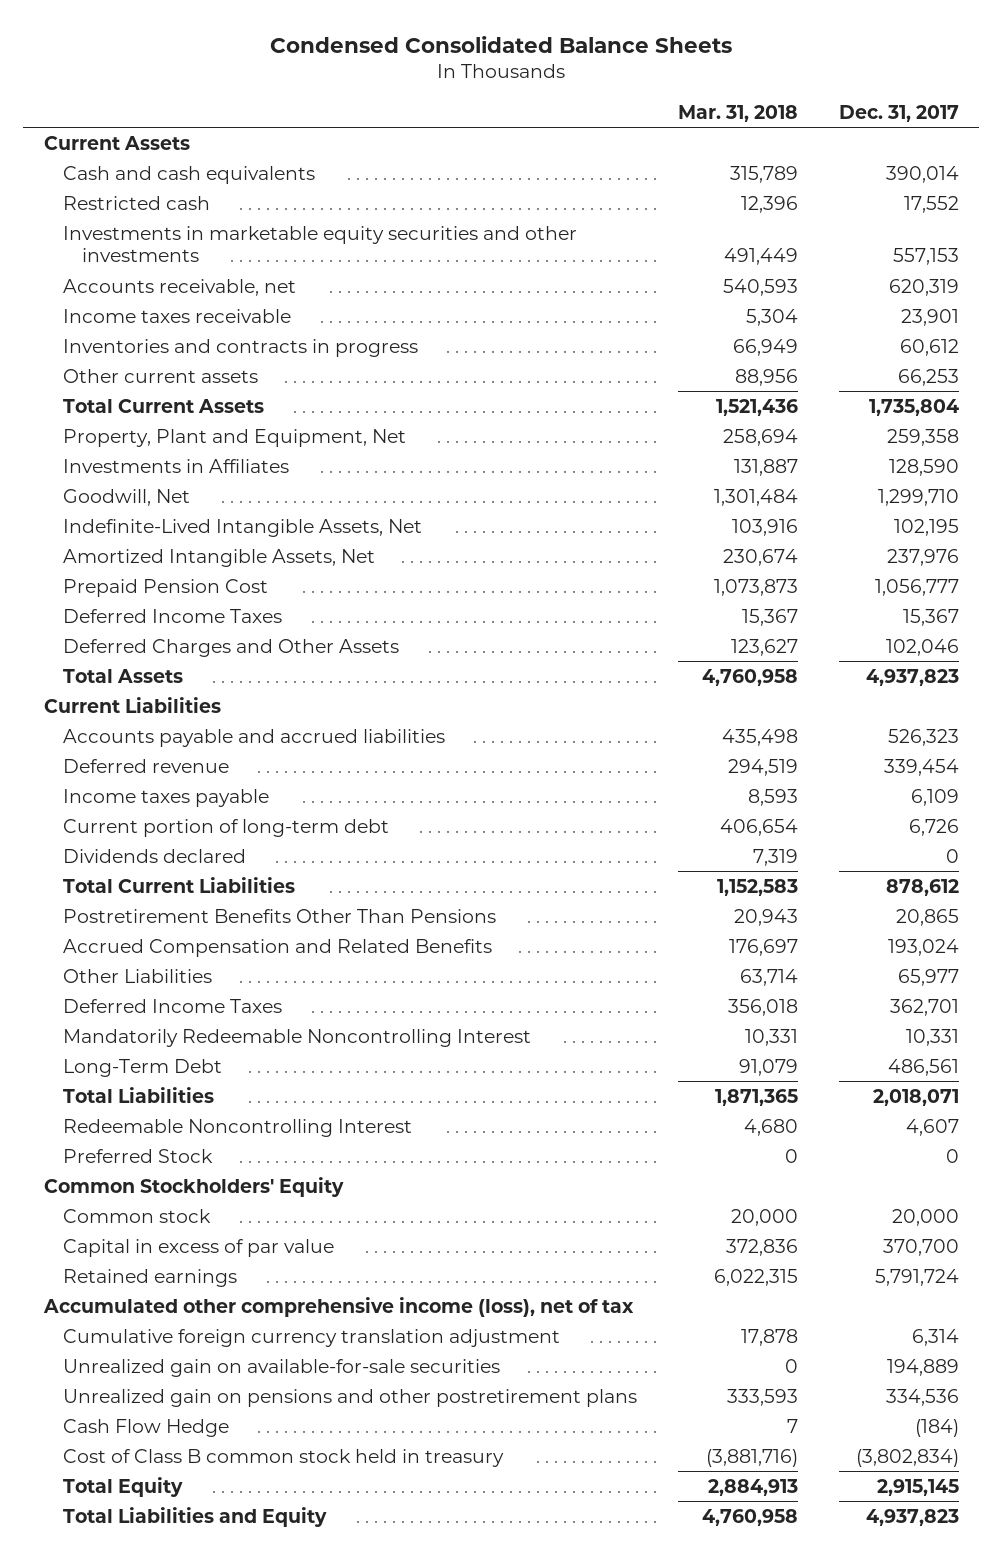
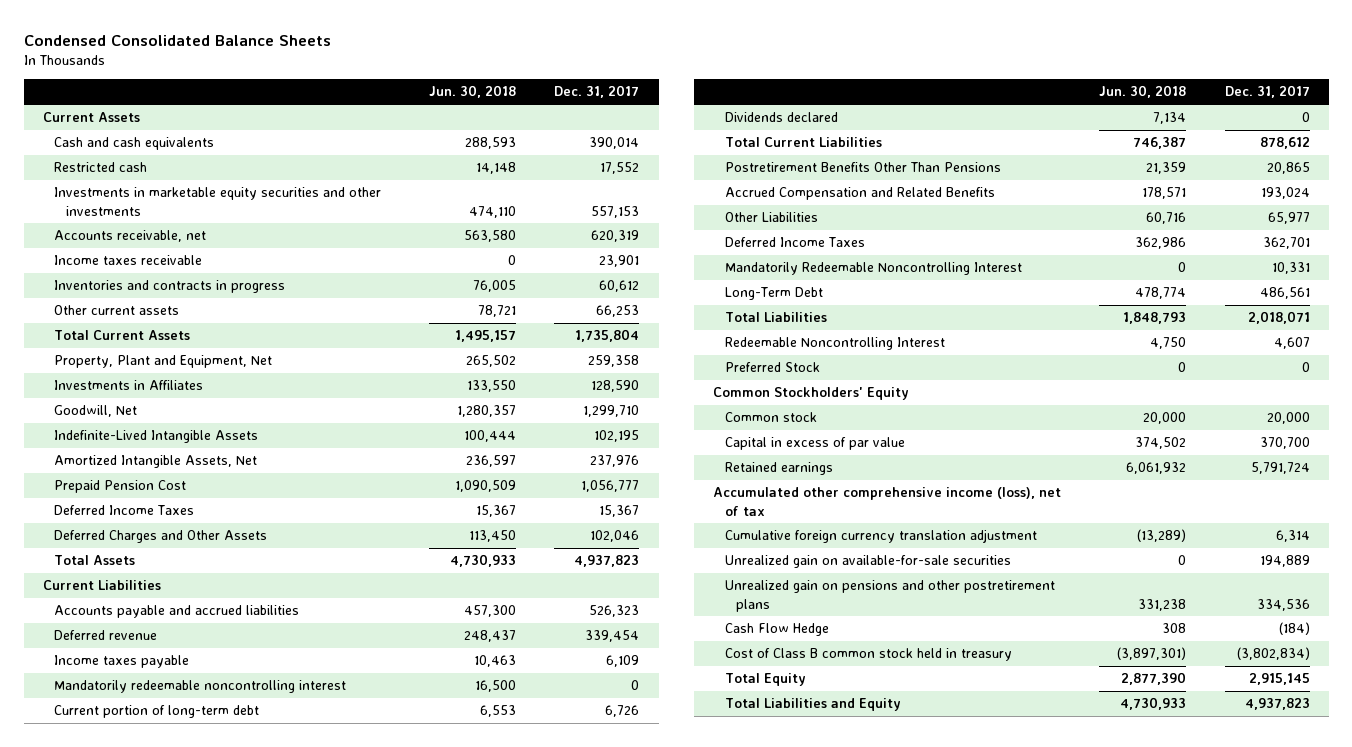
[677,104,798,122] Mar. 31, 2018 -> none
none -> [429,85,517,99] Jun. 30, 2018
[62,518,422,537] Indefinite-Lived Intangible Assets, Net -> [54,430,259,444] Indefinite-Lived Intangible Assets
none -> [54,680,347,694] Mandatorily redeemable noncontrolling interest

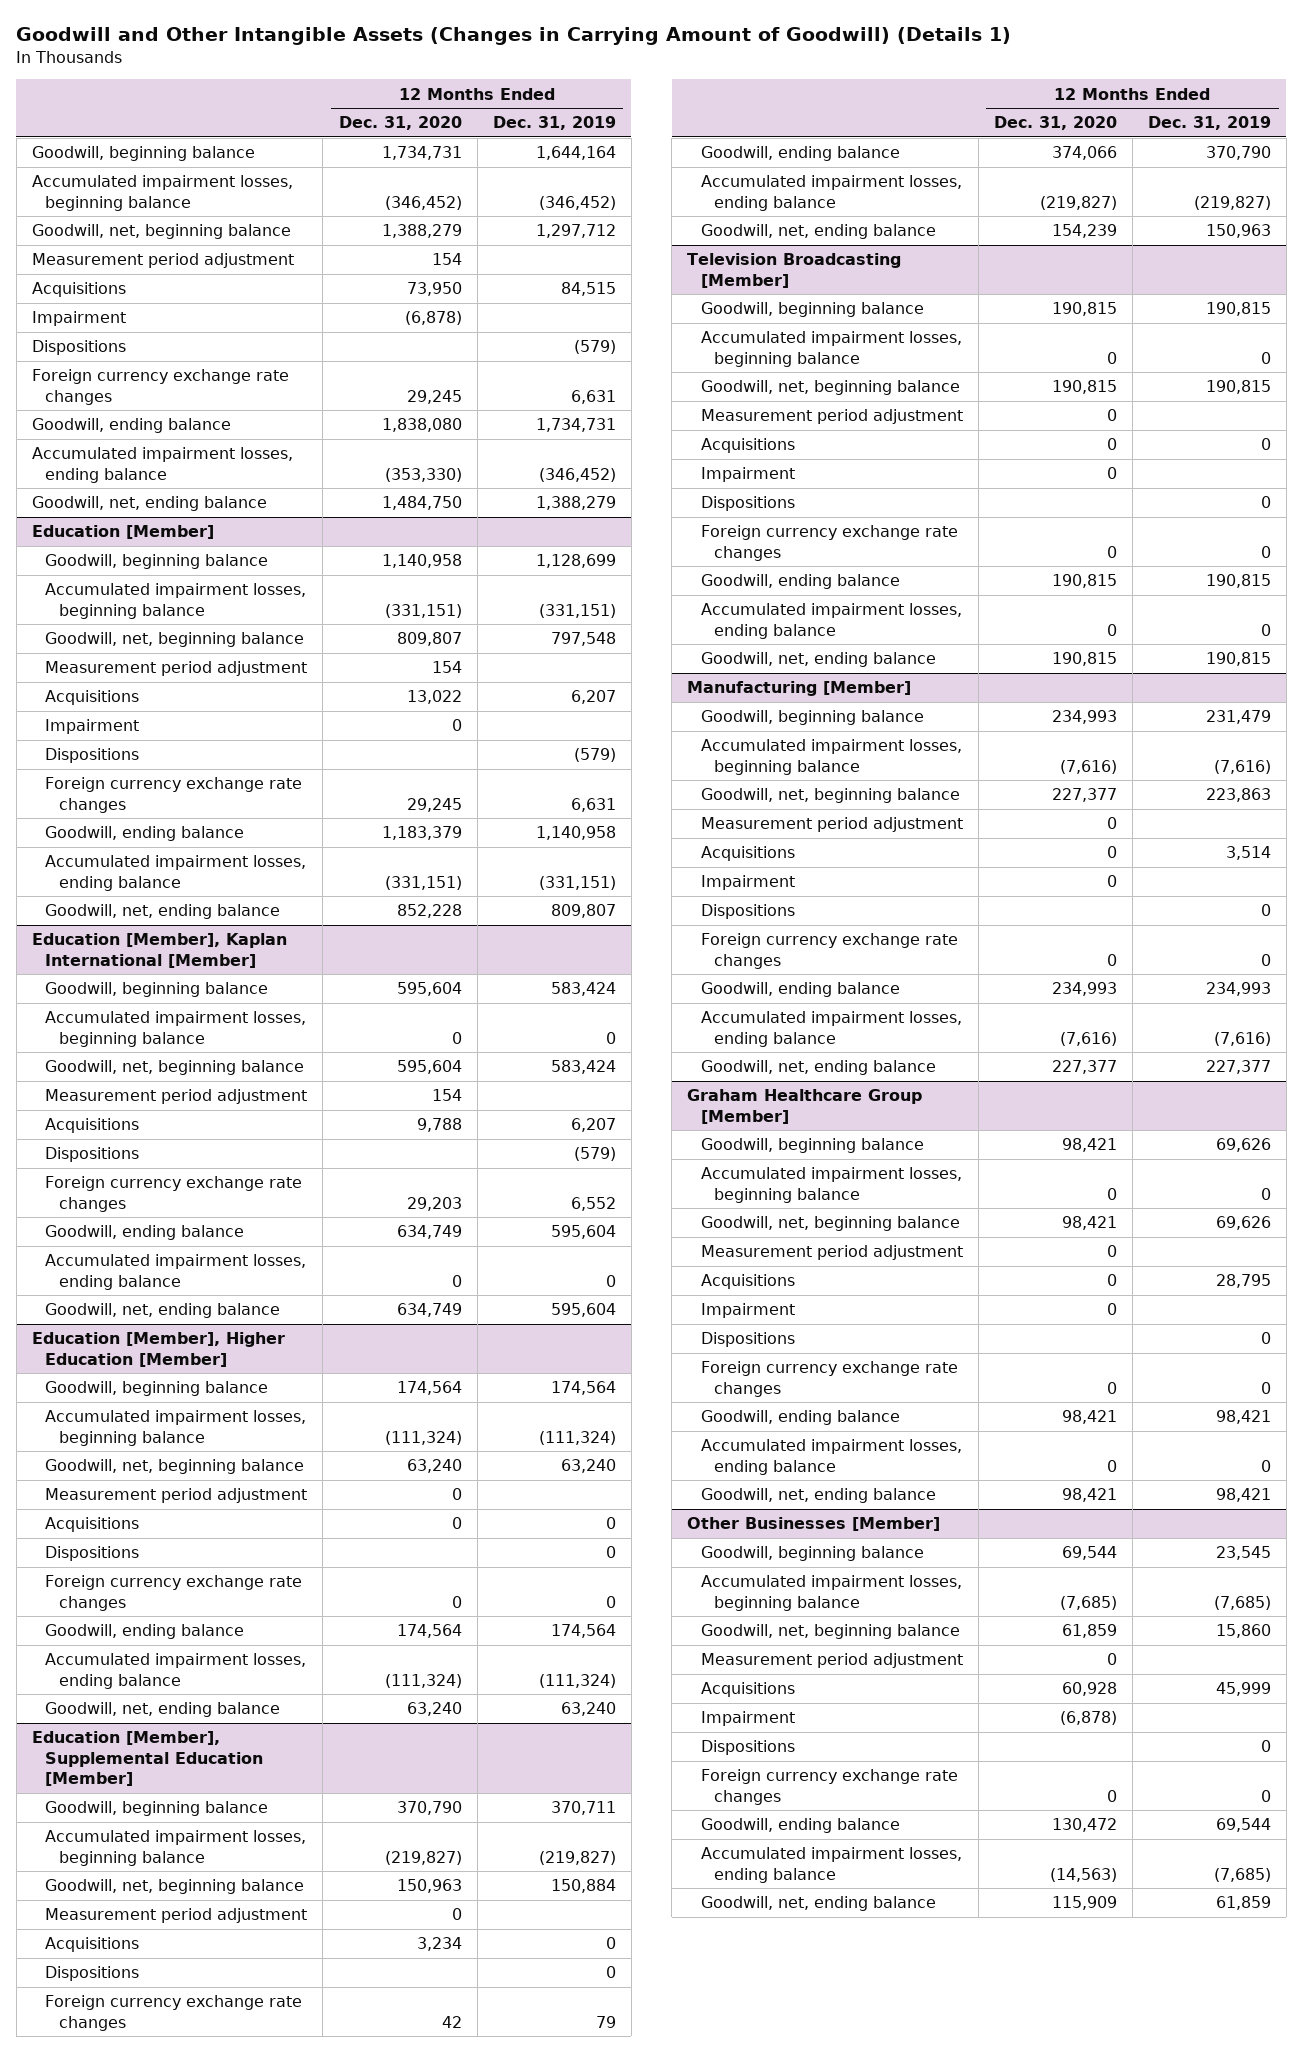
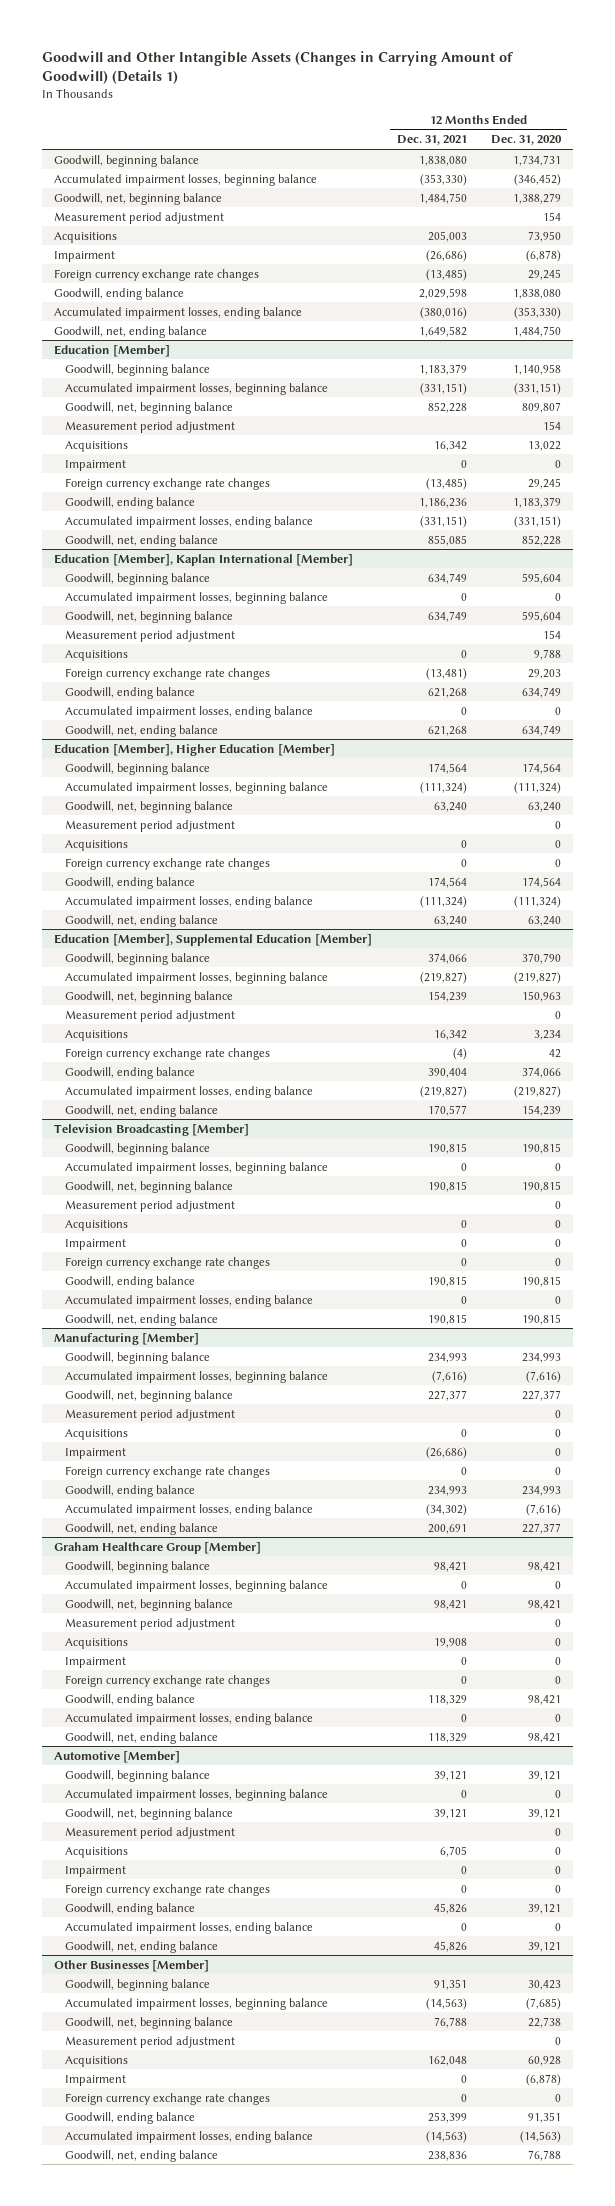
[492,116,616,131] Dec. 31, 2019 -> none
none -> [396,135,467,146] Dec. 31, 2021
[31,340,126,356] Dispositions -> none
[45,748,140,764] Dispositions -> none
[45,1147,140,1163] Dispositions -> none
[45,1546,140,1562] Dispositions -> none
[45,1966,140,1982] Dispositions -> none
[700,496,795,512] Dispositions -> none
[700,904,795,920] Dispositions -> none
[700,1332,795,1348] Dispositions -> none
none -> [54,1750,181,1763] Automotive [Member]
none -> [65,1769,211,1782] Goodwill, beginning balance
none -> [65,1788,329,1801] Accumulated impairment losses, beginning balance
none -> [65,1807,234,1820] Goodwill, net, beginning balance
none -> [65,1826,236,1839] Measurement period adjustment
none -> [65,1846,129,1858] Acquisitions
none -> [65,1865,127,1877] Impairment
none -> [65,1883,271,1896] Foreign currency exchange rate changes
none -> [65,1902,196,1915] Goodwill, ending balance
none -> [65,1921,314,1934] Accumulated impairment losses, ending balance
none -> [65,1940,219,1953] Goodwill, net, ending balance
[1061,1546,1117,1561] 69,544 -> [527,1979,561,1990] 30,423
[1061,1624,1117,1639] 61,859 -> [527,2016,561,2028] 22,738
[700,1740,795,1756] Dispositions -> none
[1051,1818,1117,1833] 130,472 -> [527,2111,561,2123] 91,351
[1051,1896,1117,1911] 115,909 -> [527,2149,561,2161] 76,788

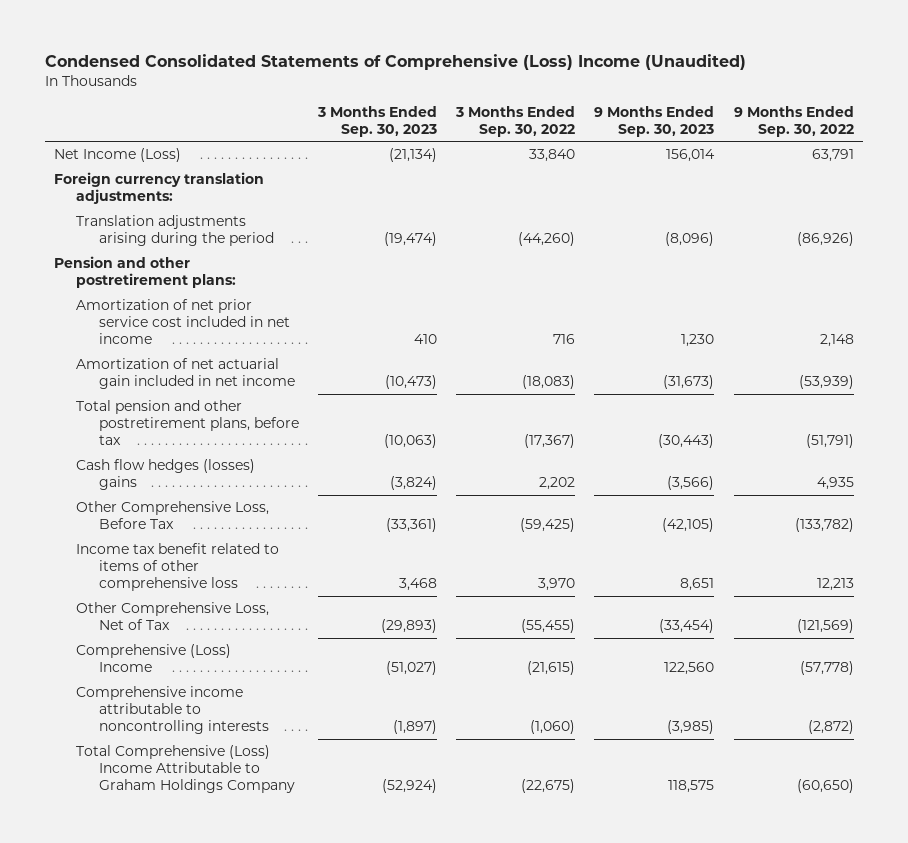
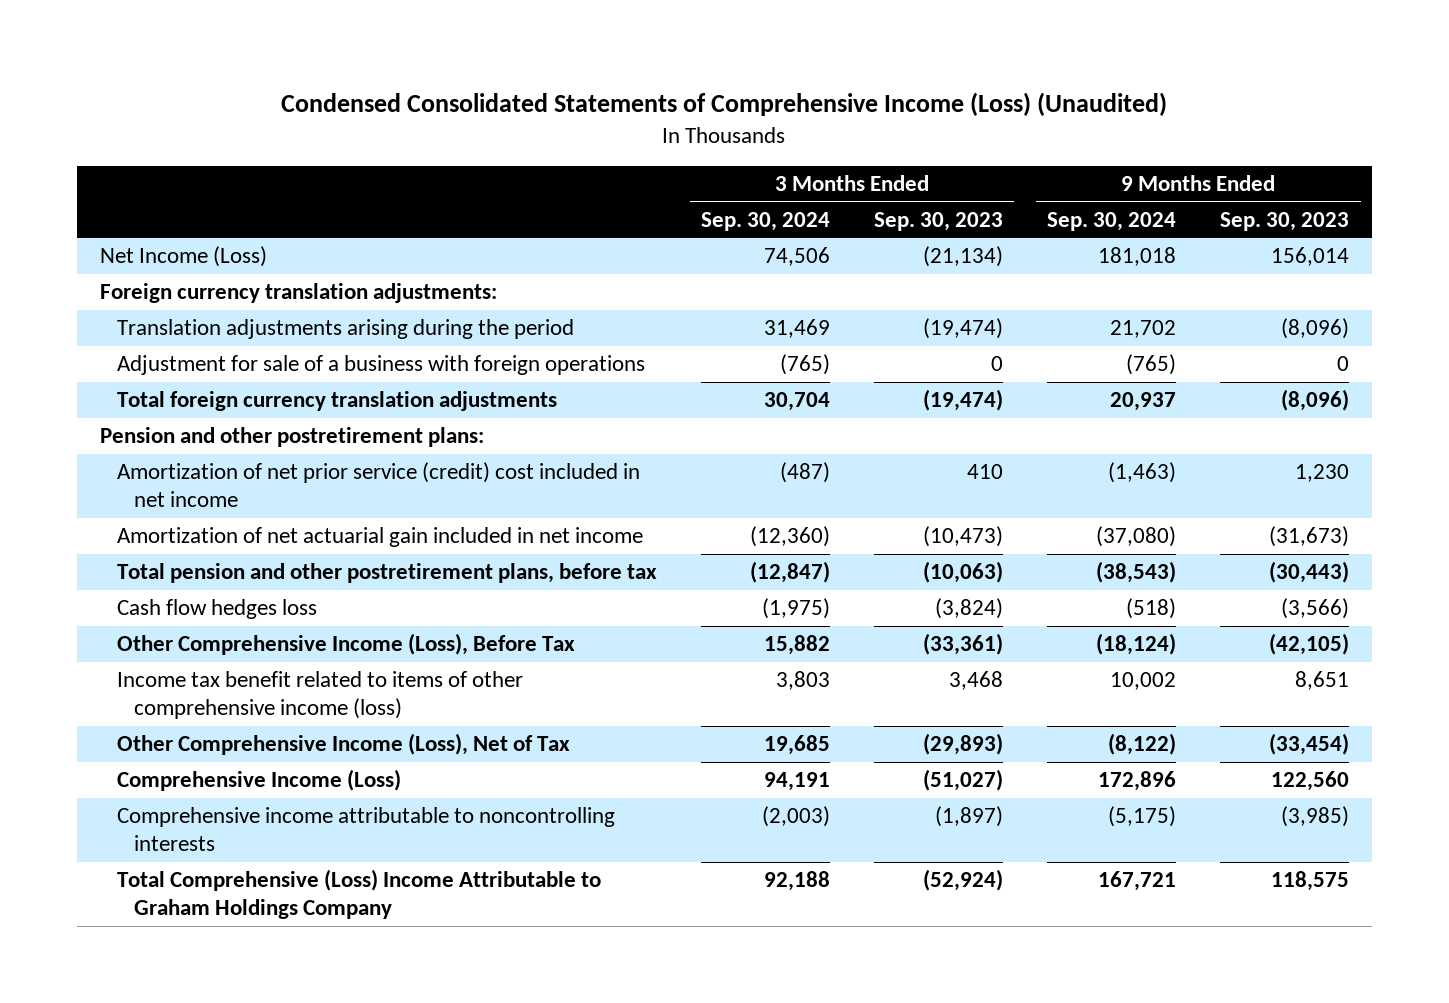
[44,53,746,70] Condensed Consolidated Statements of Comprehensive (Loss) Income (Unaudited) -> [281,92,1168,117] Condensed Consolidated Statements of Comprehensive Income (Loss) (Unaudited)
[455,105,576,137] 3 Months Ended Sep. 30, 2022 -> none
[733,105,854,137] 9 Months Ended Sep. 30, 2022 -> none
none -> [700,211,830,231] Sep. 30, 2024
none -> [1047,211,1177,231] Sep. 30, 2024
none -> [116,355,645,376] Adjustment for sale of a business with foreign operations
none -> [116,391,557,412] Total foreign currency translation adjustments
[76,299,290,345] Amortization of net prior service cost included in net income -> [116,462,640,508] Amortization of net prior service (credit) cost included in net income
[76,459,256,491] Cash flow hedges (losses) gains -> [116,599,317,620] Cash flow hedges loss
[76,501,270,530] Other Comprehensive Loss, Before Tax -> [116,633,575,656] Other Comprehensive Income (Loss), Before Tax
[76,543,280,592] Income tax benefit related to items of other comprehensive loss -> [116,671,523,720] Income tax benefit related to items of other comprehensive income (loss)
[76,602,270,631] Other Comprehensive Loss, Net of Tax -> [116,733,570,756] Other Comprehensive Income (Loss), Net of Tax
[76,644,232,673] Comprehensive (Loss) Income -> [116,769,401,792] Comprehensive Income (Loss)

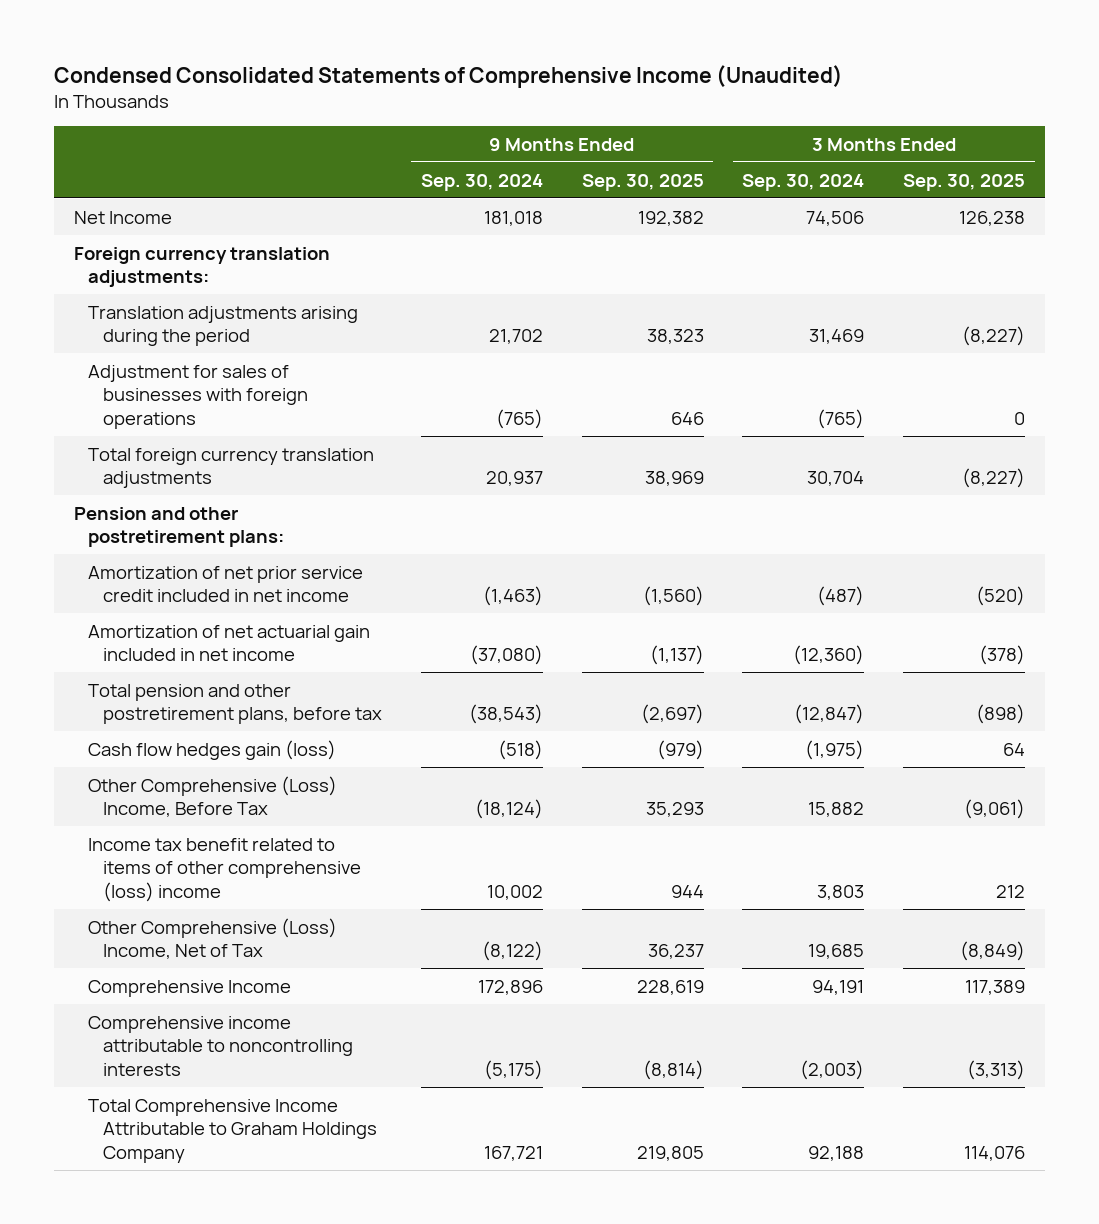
[281,92,1168,117] Condensed Consolidated Statements of Comprehensive Income (Loss) (Unaudited) -> [54,65,844,89] Condensed Consolidated Statements of Comprehensive Income (Unaudited)
[874,211,1004,231] Sep. 30, 2023 -> none
[1220,211,1350,231] Sep. 30, 2023 -> none
none -> [581,173,704,191] Sep. 30, 2025
none -> [903,173,1026,191] Sep. 30, 2025
[99,246,267,268] Net Income (Loss) -> [73,210,172,224] Net Income
[116,355,645,376] Adjustment for sale of a business with foreign operations -> [88,364,308,429] Adjustment for sales of businesses with foreign operations
[116,462,640,508] Amortization of net prior service (credit) cost included in net income -> [88,565,364,603] Amortization of net prior service credit included in net income
[116,599,317,620] Cash flow hedges loss -> [88,739,337,760] Cash flow hedges gain (loss)
[116,633,575,656] Other Comprehensive Income (Loss), Before Tax -> [88,775,338,818] Other Comprehensive (Loss) Income, Before Tax
[116,671,523,720] Income tax benefit related to items of other comprehensive income (loss) -> [88,837,361,902] Income tax benefit related to items of other comprehensive (loss) income
[116,733,570,756] Other Comprehensive Income (Loss), Net of Tax -> [88,917,338,960] Other Comprehensive (Loss) Income, Net of Tax
[116,769,401,792] Comprehensive Income (Loss) -> [88,979,292,997] Comprehensive Income
[116,869,601,920] Total Comprehensive (Loss) Income Attributable to Graham Holdings Company -> [88,1098,377,1163] Total Comprehensive Income Attributable to Graham Holdings Company

